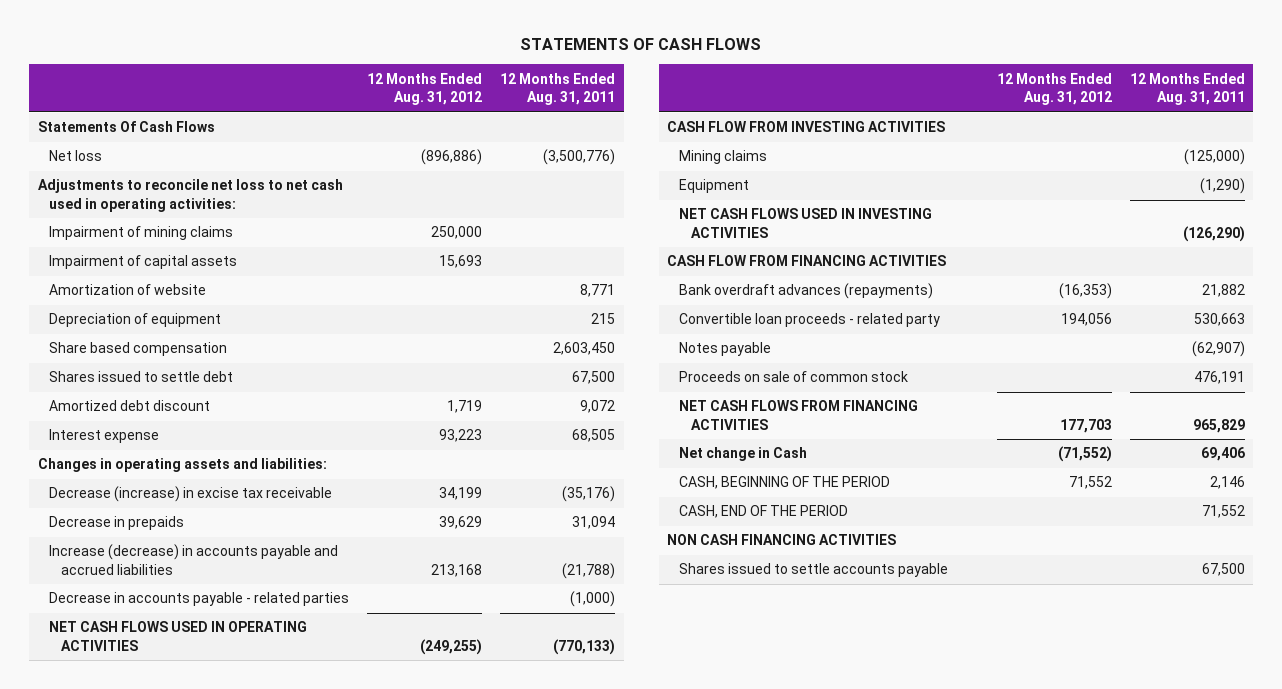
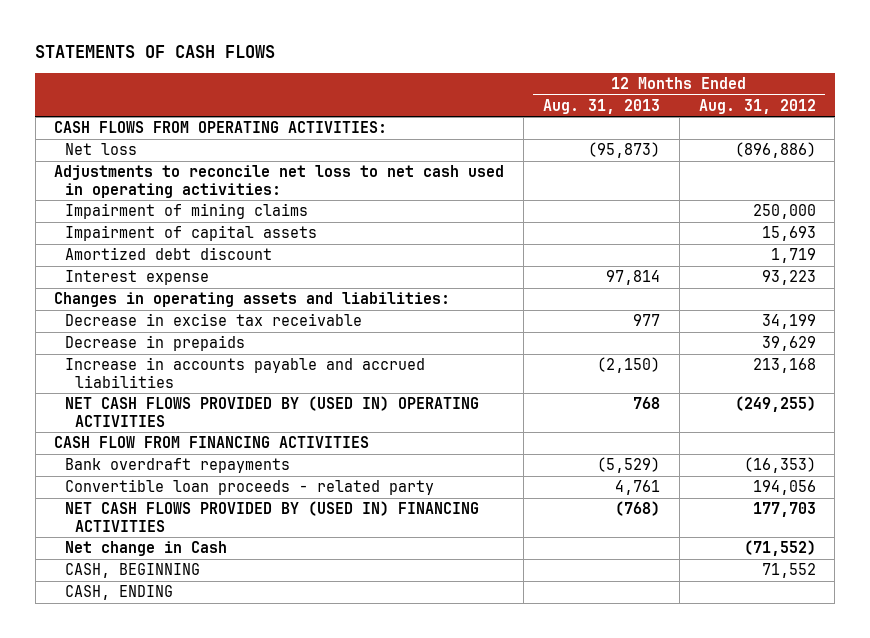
[499,72,615,105] 12 Months Ended Aug. 31, 2011 -> none
none -> [543,98,661,114] Aug. 31, 2013
[37,121,215,133] Statements Of Cash Flows -> none
none -> [54,121,388,134] CASH FLOWS FROM OPERATING ACTIVITIES:
[49,284,207,296] Amortization of website -> none
[49,313,222,328] Depreciation of equipment -> none
[49,342,228,357] Share based compensation -> none
[49,371,234,383] Shares issued to settle debt -> none
[49,486,333,503] Decrease (increase) in excise tax receivable -> [64,313,362,327] Decrease in excise tax receivable
[49,592,350,607] Decrease in accounts payable - related parties -> none
[667,121,946,133] CASH FLOW FROM INVESTING ACTIVITIES -> none
[679,150,768,165] Mining claims -> none
[679,179,750,194] Equipment -> none
[679,208,933,238] NET CASH FLOWS USED IN INVESTING ACTIVITIES -> none
[49,544,339,575] Increase (decrease) in accounts payable and accrued liabilities -> [64,357,425,388] Increase in accounts payable and accrued liabilities
[49,621,308,651] NET CASH FLOWS USED IN OPERATING ACTIVITIES -> [64,396,479,427] NET CASH FLOWS PROVIDED BY (USED IN) OPERATING ACTIVITIES
[679,283,934,300] Bank overdraft advances (repayments) -> [64,458,290,474] Bank overdraft repayments
[679,342,772,357] Notes payable -> none
[679,371,909,383] Proceeds on sale of common stock -> none
[679,400,919,430] NET CASH FLOWS FROM FINANCING ACTIVITIES -> [64,501,479,532] NET CASH FLOWS PROVIDED BY (USED IN) FINANCING ACTIVITIES
[667,534,897,546] NON CASH FINANCING ACTIVITIES -> none
[679,563,949,578] Shares issued to settle accounts payable -> none
[679,476,891,490] CASH, BEGINNING OF THE PERIOD -> [64,563,200,579] CASH, BEGINNING
[679,505,849,519] CASH, END OF THE PERIOD -> [64,585,173,601] CASH, ENDING

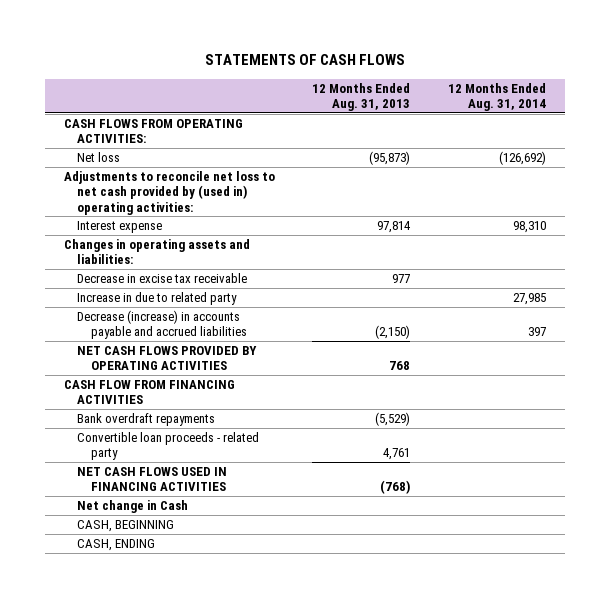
[698,98,816,114] Aug. 31, 2012 -> none
none -> [447,82,546,111] 12 Months Ended Aug. 31, 2014
[64,203,308,220] Impairment of mining claims -> none
[64,225,317,242] Impairment of capital assets -> none
[64,247,272,261] Amortized debt discount -> none
[54,165,505,198] Adjustments to reconcile net loss to net cash used in operating activities: -> [63,171,275,215] Adjustments to reconcile net loss to net cash provided by (used in) operating activities:
[64,335,245,352] Decrease in prepaids -> none
none -> [77,292,238,306] Increase in due to related party
[64,357,425,388] Increase in accounts payable and accrued liabilities -> [77,310,247,340] Decrease (increase) in accounts payable and accrued liabilities
[64,396,479,427] NET CASH FLOWS PROVIDED BY (USED IN) OPERATING ACTIVITIES -> [77,346,258,371] NET CASH FLOWS PROVIDED BY OPERATING ACTIVITIES
[64,501,479,532] NET CASH FLOWS PROVIDED BY (USED IN) FINANCING ACTIVITIES -> [77,467,228,492] NET CASH FLOWS USED IN FINANCING ACTIVITIES

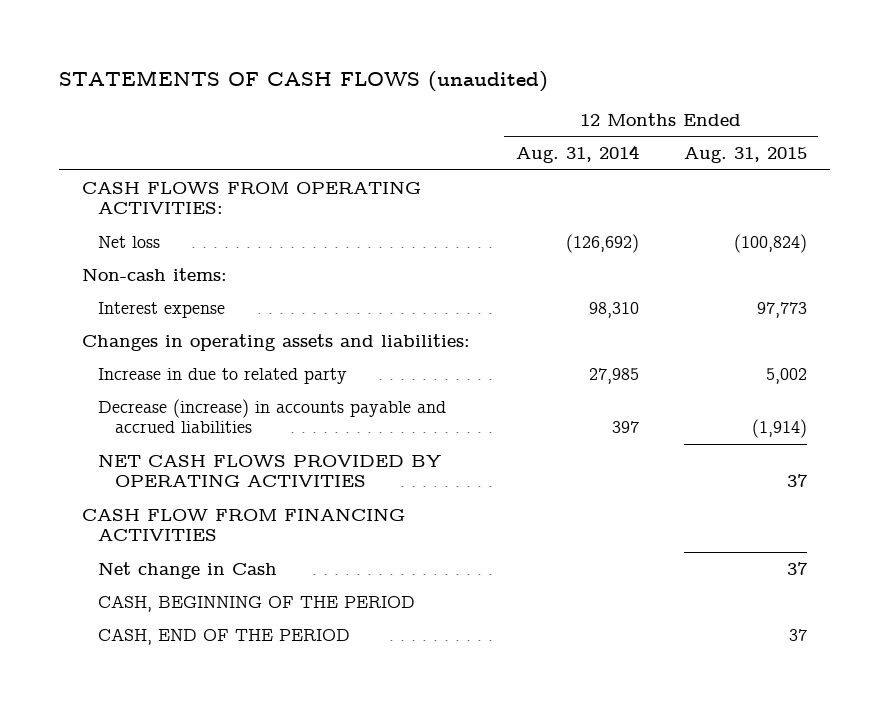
[204,54,405,66] STATEMENTS OF CASH FLOWS -> [59,70,549,93] STATEMENTS OF CASH FLOWS (unaudited)
[312,82,411,111] 12 Months Ended Aug. 31, 2013 -> none
none -> [684,147,808,164] Aug. 31, 2015
[63,171,275,215] Adjustments to reconcile net loss to net cash provided by (used in) operating activities: -> none
none -> [82,267,228,281] Non-cash items:
[77,273,248,284] Decrease in excise tax receivable -> none
[77,413,216,427] Bank overdraft repayments -> none
[77,432,260,461] Convertible loan proceeds - related party -> none
[77,467,228,492] NET CASH FLOWS USED IN FINANCING ACTIVITIES -> none
[77,520,175,533] CASH, BEGINNING -> [98,594,416,612] CASH, BEGINNING OF THE PERIOD
[77,539,156,552] CASH, ENDING -> [98,627,351,645] CASH, END OF THE PERIOD

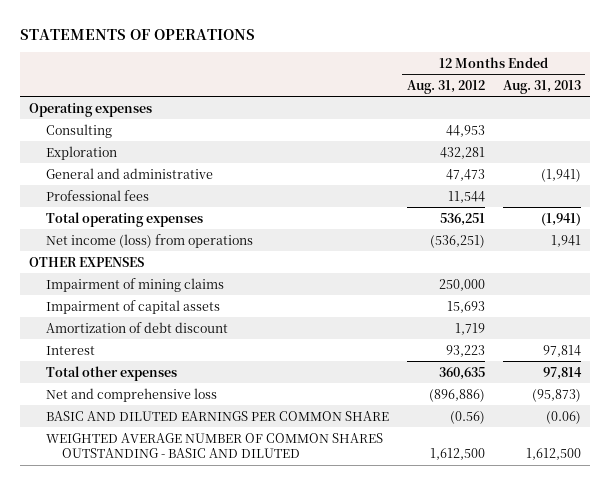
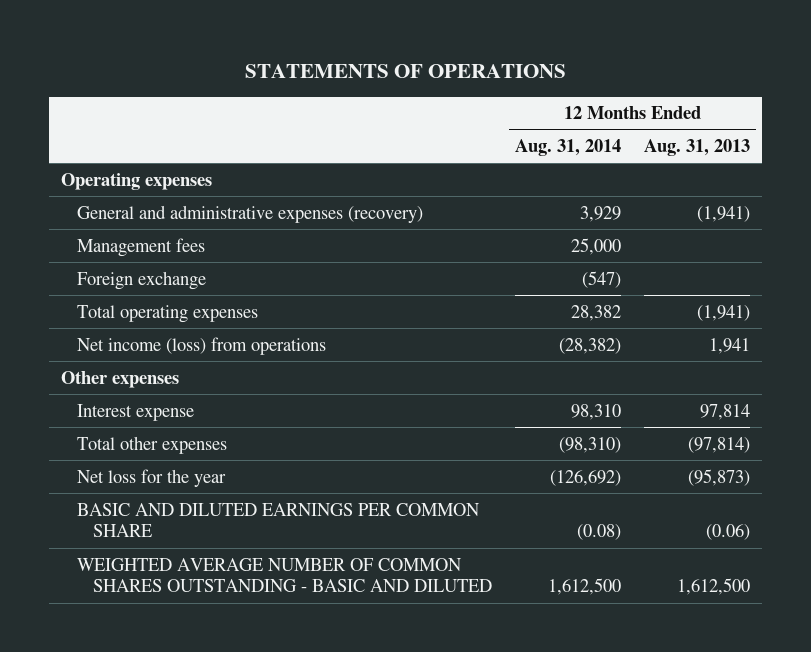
[406,79,485,94] Aug. 31, 2012 -> none
none -> [515,138,622,156] Aug. 31, 2014
[45,123,112,138] Consulting -> none
[45,145,117,160] Exploration -> none
[45,189,149,201] Professional fees -> none
[45,167,213,179] General and administrative -> [76,204,423,223] General and administrative expenses (recovery)
none -> [76,237,205,257] Management fees
none -> [76,270,206,290] Foreign exchange
[45,277,224,292] Impairment of mining claims -> none
[45,299,220,314] Impairment of capital assets -> none
[45,321,228,333] Amortization of debt discount -> none
[28,256,144,267] OTHER EXPENSES -> [61,370,180,388] Other expenses
[45,345,95,355] Interest -> [76,403,194,421] Interest expense
[542,366,582,380] 97,814 -> [688,436,751,453] (97,814)
[45,387,217,402] Net and comprehensive loss -> [76,468,226,487] Net loss for the year

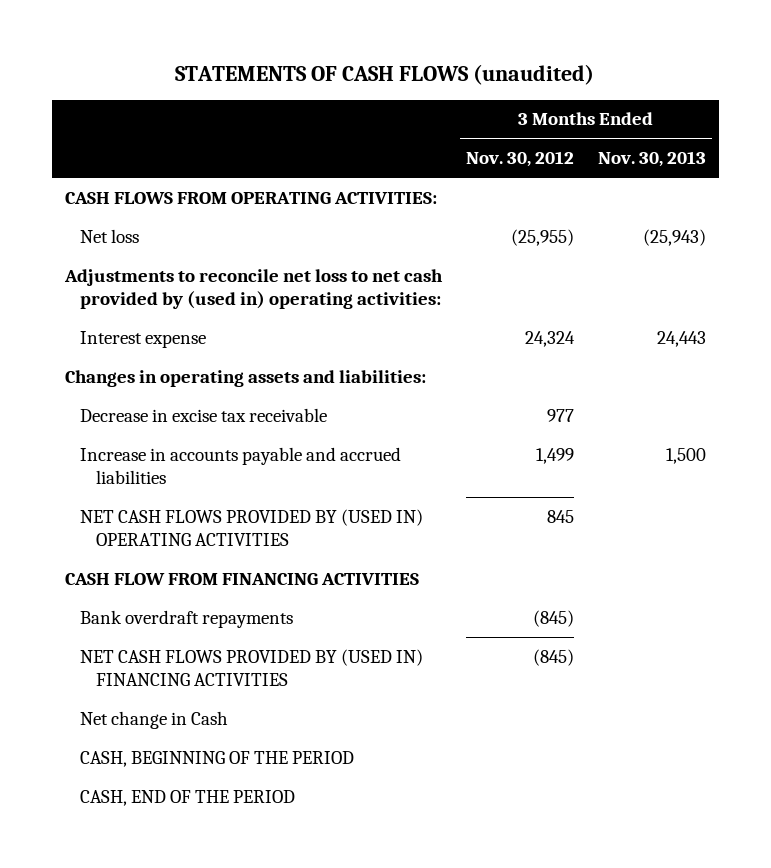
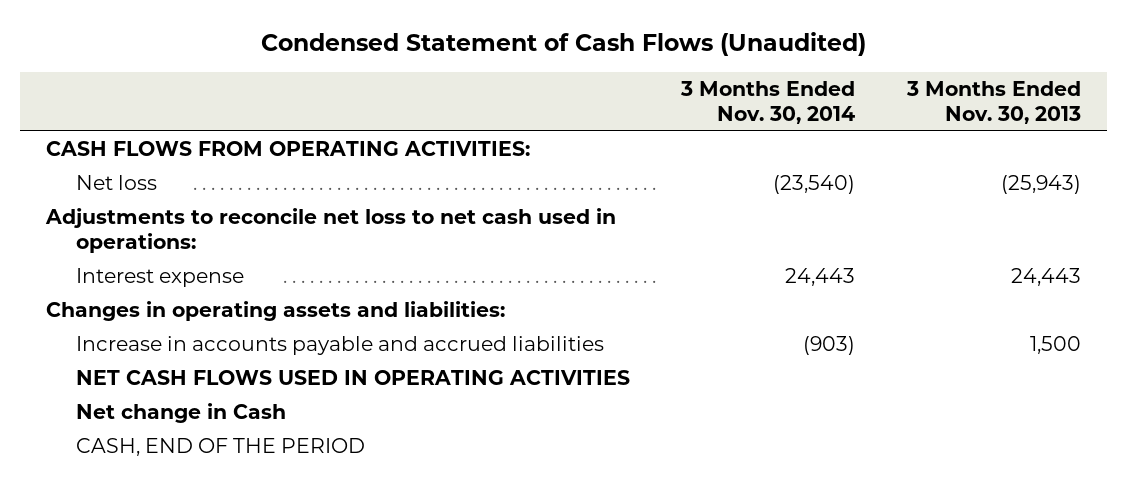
[175,64,595,86] STATEMENTS OF CASH FLOWS (unaudited) -> [260,32,866,57] Condensed Statement of Cash Flows (Unaudited)
[465,151,574,168] Nov. 30, 2012 -> none
none -> [680,81,856,124] 3 Months Ended Nov. 30, 2014
[63,268,443,310] Adjustments to reconcile net loss to net cash provided by (used in) operating activities: -> [44,208,616,253] Adjustments to reconcile net loss to net cash used in operations:
[80,407,328,422] Decrease in excise tax receivable -> none
[64,572,419,585] CASH FLOW FROM FINANCING ACTIVITIES -> none
[80,609,294,628] Bank overdraft repayments -> none
[80,648,424,687] NET CASH FLOWS PROVIDED BY (USED IN) FINANCING ACTIVITIES -> none
[80,508,424,547] NET CASH FLOWS PROVIDED BY (USED IN) OPERATING ACTIVITIES -> [75,370,630,386] NET CASH FLOWS USED IN OPERATING ACTIVITIES
[80,750,355,767] CASH, BEGINNING OF THE PERIOD -> none

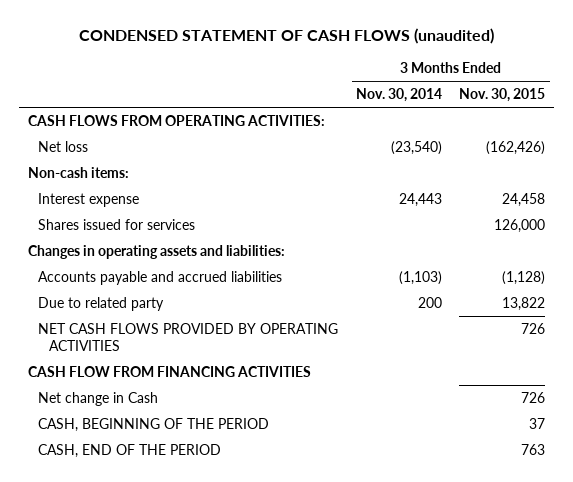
[260,32,866,57] Condensed Statement of Cash Flows (Unaudited) -> [78,28,494,45] CONDENSED STATEMENT OF CASH FLOWS (unaudited)
[906,81,1082,124] 3 Months Ended Nov. 30, 2013 -> none
none -> [459,88,546,103] Nov. 30, 2015
[44,208,616,253] Adjustments to reconcile net loss to net cash used in operations: -> none
none -> [28,167,130,179] Non-cash items:
none -> [38,219,196,231] Shares issued for services
[75,336,604,356] Increase in accounts payable and accrued liabilities -> [38,271,283,286] Accounts payable and accrued liabilities
[803,336,856,356] (903) -> [398,271,442,286] (1,103)
none -> [38,297,165,312] Due to related party
[75,370,630,386] NET CASH FLOWS USED IN OPERATING ACTIVITIES -> [38,323,339,351] NET CASH FLOWS PROVIDED BY OPERATING ACTIVITIES
none -> [28,366,312,378] CASH FLOW FROM FINANCING ACTIVITIES
none -> [38,418,270,433] CASH, BEGINNING OF THE PERIOD

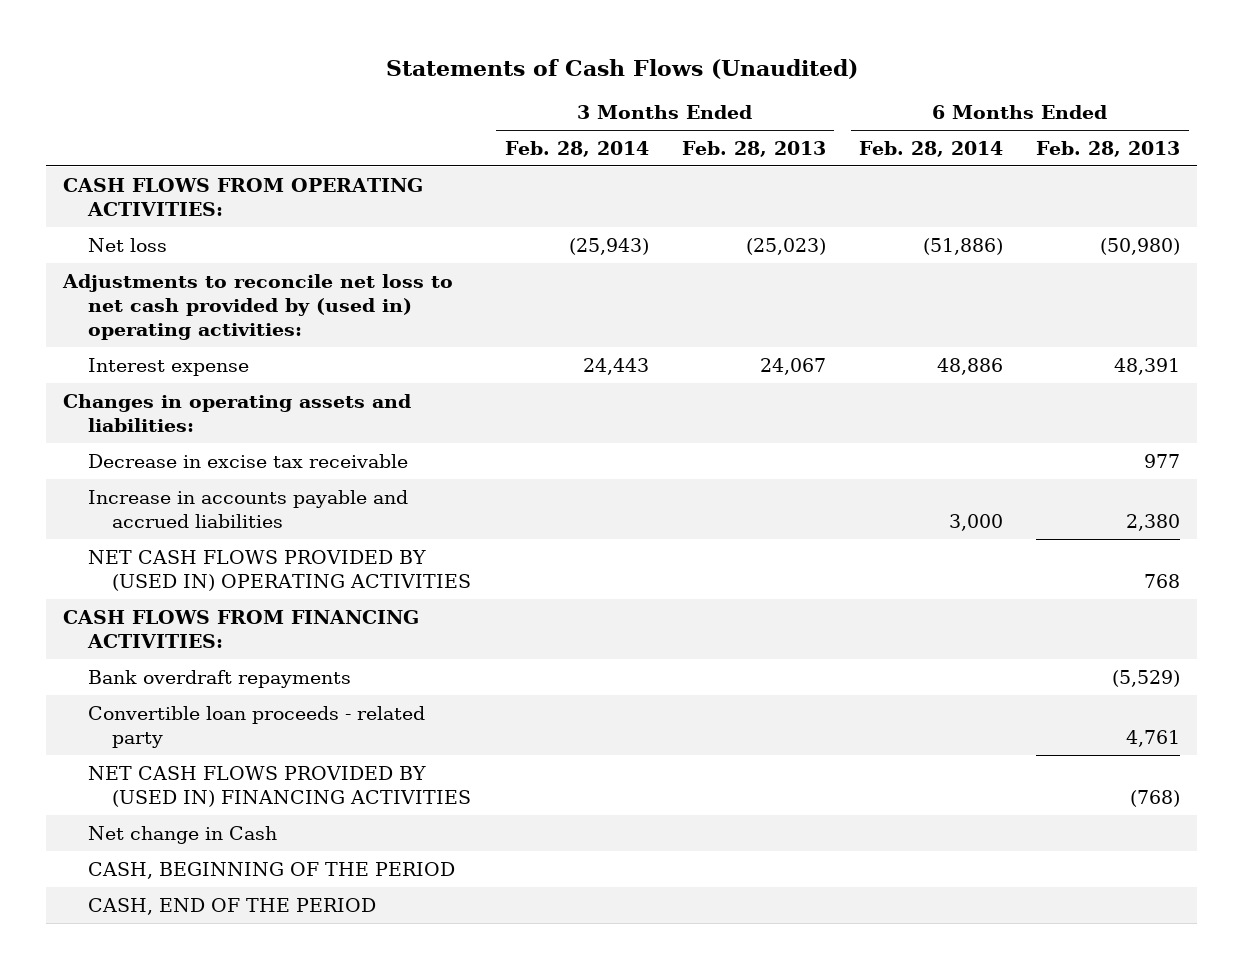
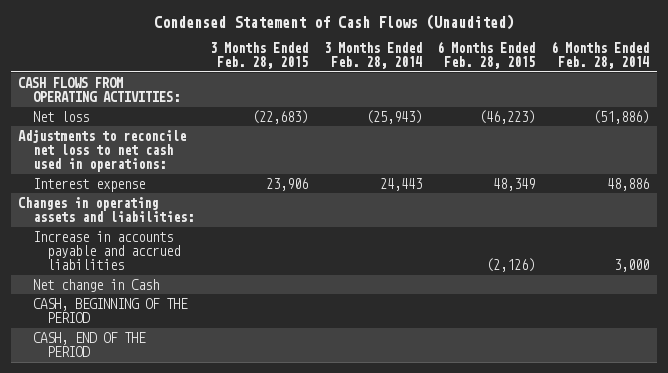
[385,58,858,79] Statements of Cash Flows (Unaudited) -> [153,13,514,30] Condensed Statement of Cash Flows (Unaudited)
[681,140,826,157] Feb. 28, 2013 -> none
[1036,140,1181,157] Feb. 28, 2013 -> none
none -> [209,42,308,70] 3 Months Ended Feb. 28, 2015
none -> [437,41,536,70] 6 Months Ended Feb. 28, 2015
[61,273,453,341] Adjustments to reconcile net loss to net cash provided by (used in) operating activities: -> [18,129,187,173] Adjustments to reconcile net loss to net cash used in operations:
[87,453,408,468] Decrease in excise tax receivable -> none
[87,549,472,591] NET CASH FLOWS PROVIDED BY (USED IN) OPERATING ACTIVITIES -> none
[62,609,419,648] CASH FLOWS FROM FINANCING ACTIVITIES: -> none
[87,669,351,688] Bank overdraft repayments -> none
[87,705,425,748] Convertible loan proceeds - related party -> none
[87,765,472,807] NET CASH FLOWS PROVIDED BY (USED IN) FINANCING ACTIVITIES -> none

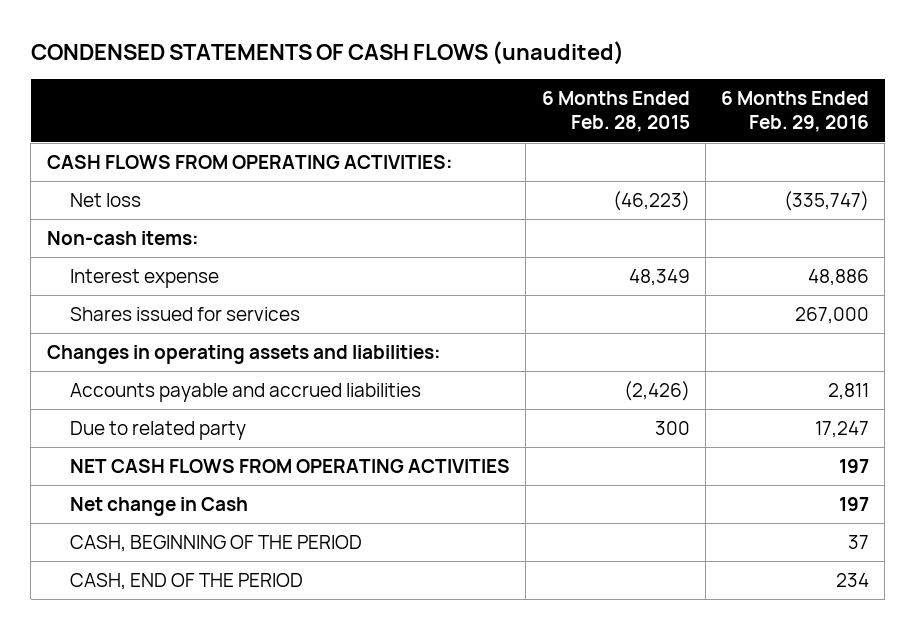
[153,13,514,30] Condensed Statement of Cash Flows (Unaudited) -> [30,41,624,66] CONDENSED STATEMENTS OF CASH FLOWS (unaudited)
[209,42,308,70] 3 Months Ended Feb. 28, 2015 -> none
[323,42,422,70] 3 Months Ended Feb. 28, 2014 -> none
[551,41,650,70] 6 Months Ended Feb. 28, 2014 -> none
none -> [721,91,870,133] 6 Months Ended Feb. 29, 2016
[18,129,187,173] Adjustments to reconcile net loss to net cash used in operations: -> none
none -> [46,231,199,246] Non-cash items:
none -> [70,307,301,322] Shares issued for services
[32,230,181,271] Increase in accounts payable and accrued liabilities -> [70,383,422,403] Accounts payable and accrued liabilities
[486,258,536,273] (2,126) -> [623,381,690,402] (2,426)
none -> [70,421,247,441] Due to related party
none -> [70,459,511,474] NET CASH FLOWS FROM OPERATING ACTIVITIES

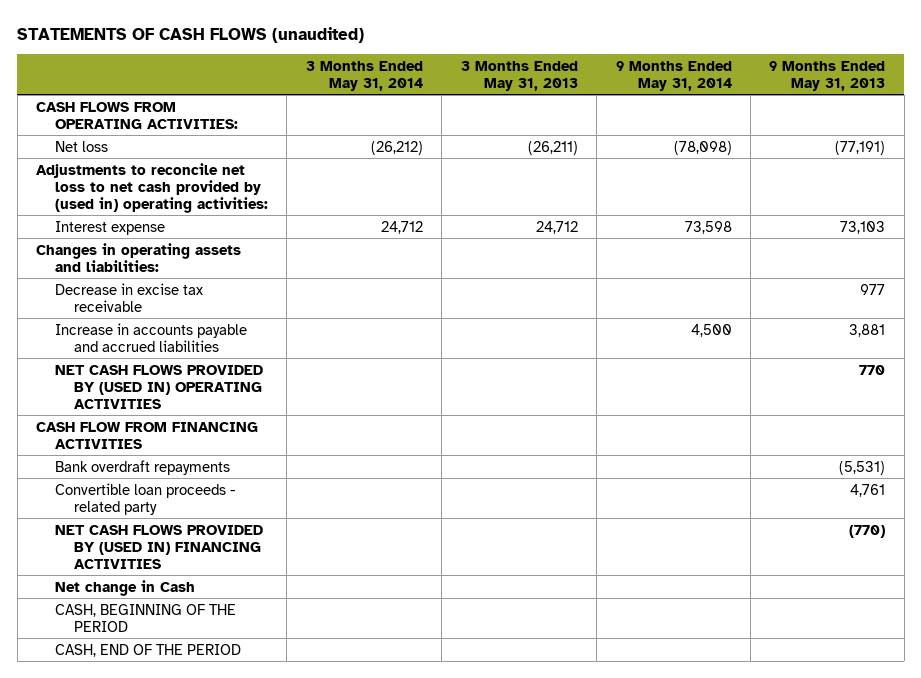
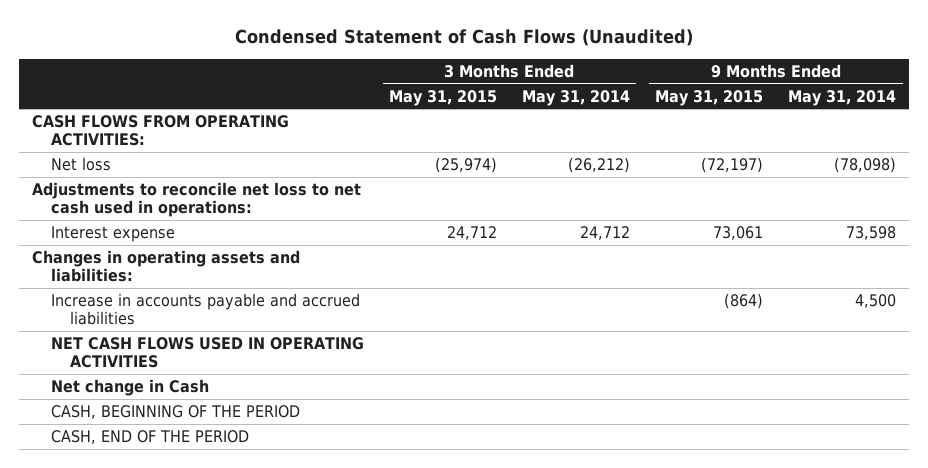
[17,26,365,43] STATEMENTS OF CASH FLOWS (unaudited) -> [234,29,693,47] Condensed Statement of Cash Flows (Unaudited)
[460,60,578,91] 3 Months Ended May 31, 2013 -> none
[769,60,886,91] 9 Months Ended May 31, 2013 -> none
none -> [388,89,497,106] May 31, 2015
none -> [655,89,764,106] May 31, 2015
[36,162,268,213] Adjustments to reconcile net loss to net cash provided by (used in) operating activities: -> [31,182,361,218] Adjustments to reconcile net loss to net cash used in operations:
[54,282,203,312] Decrease in excise tax receivable -> none
[36,421,259,449] CASH FLOW FROM FINANCING ACTIVITIES -> none
[54,459,230,475] Bank overdraft repayments -> none
[54,482,236,515] Convertible loan proceeds - related party -> none
[54,524,263,569] NET CASH FLOWS PROVIDED BY (USED IN) FINANCING ACTIVITIES -> none
[54,364,263,409] NET CASH FLOWS PROVIDED BY (USED IN) OPERATING ACTIVITIES -> [50,337,364,369] NET CASH FLOWS USED IN OPERATING ACTIVITIES

